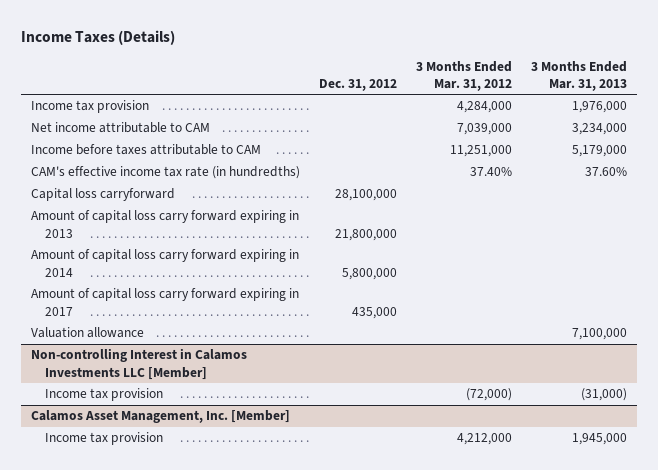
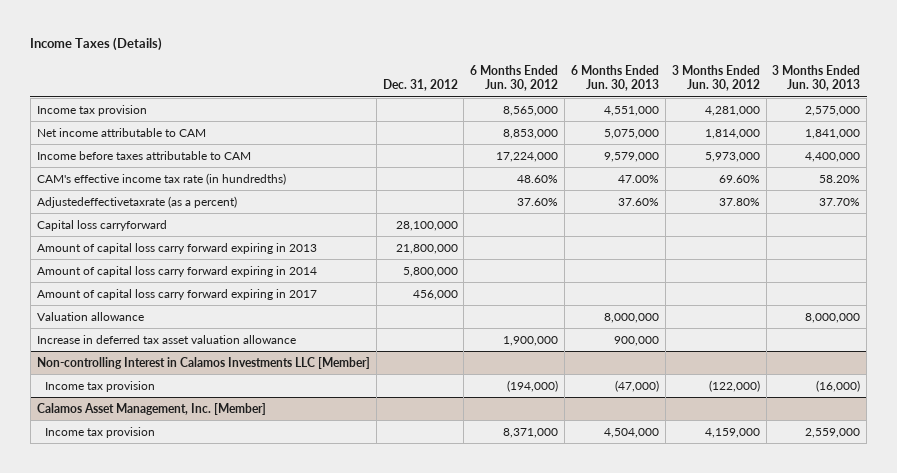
[415,60,512,91] 3 Months Ended Mar. 31, 2012 -> none
[530,60,627,91] 3 Months Ended Mar. 31, 2013 -> none
none -> [470,64,559,92] 6 Months Ended Jun. 30, 2012
none -> [570,64,659,92] 6 Months Ended Jun. 30, 2013
none -> [671,64,760,92] 3 Months Ended Jun. 30, 2012
none -> [772,64,861,92] 3 Months Ended Jun. 30, 2013
none -> [36,195,237,208] Adjustedeffectivetaxrate (as a percent)
[351,306,397,319] 435,000 -> [412,289,458,300] 456,000
none -> [36,334,296,344] Increase in deferred tax asset valuation allowance

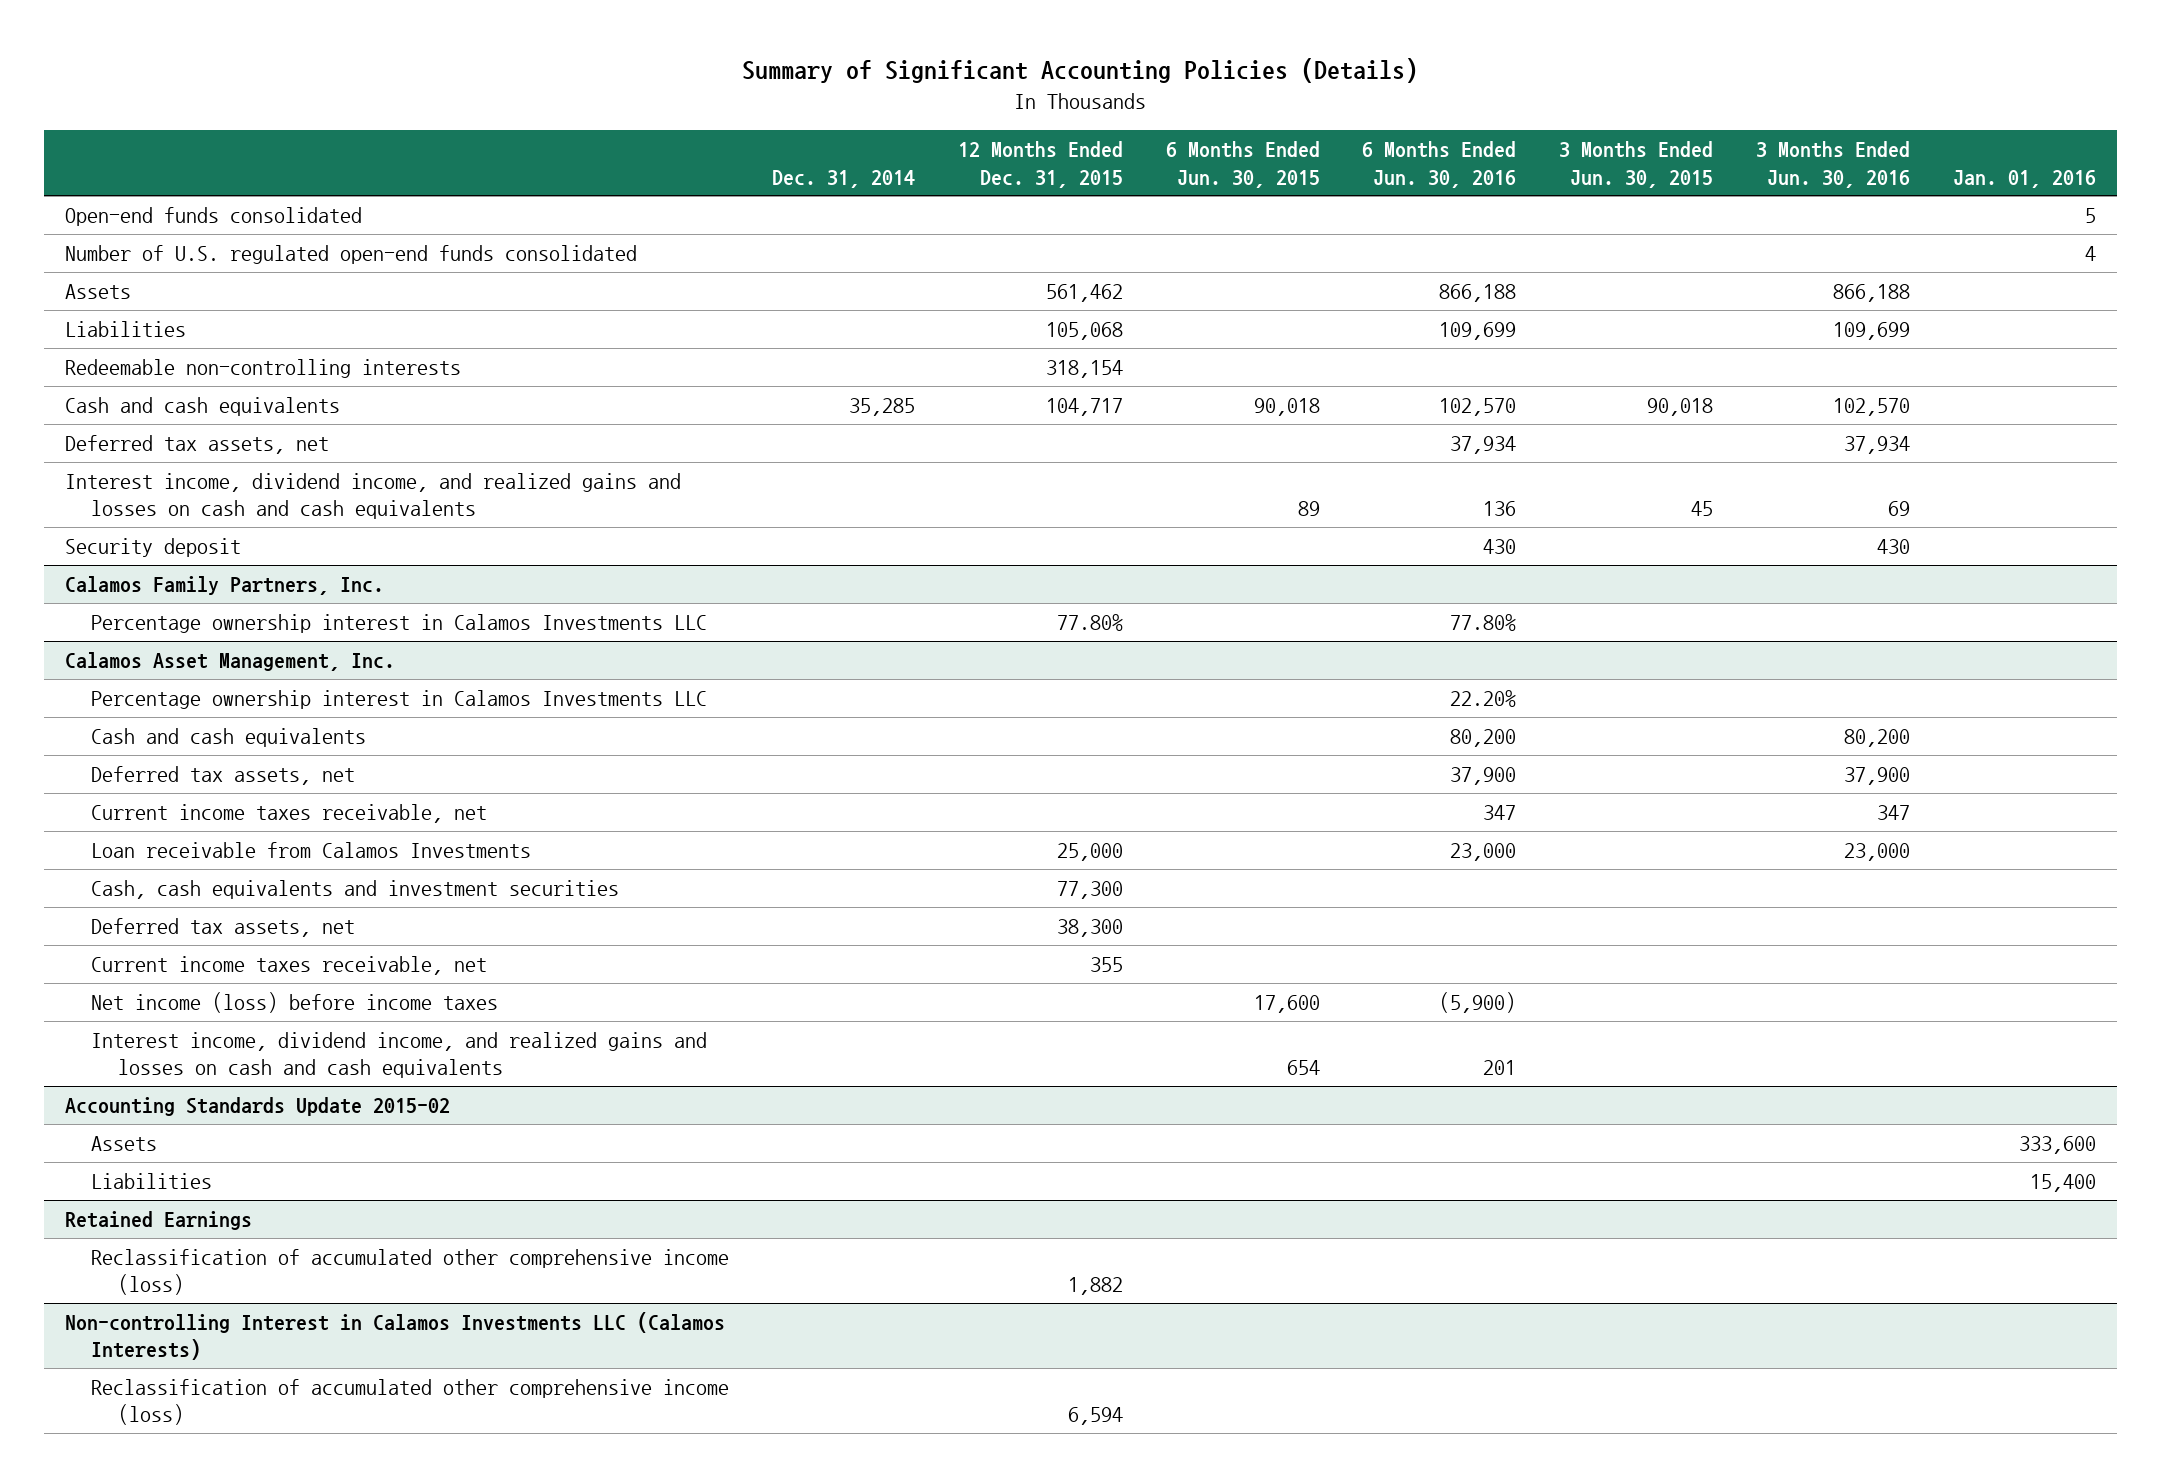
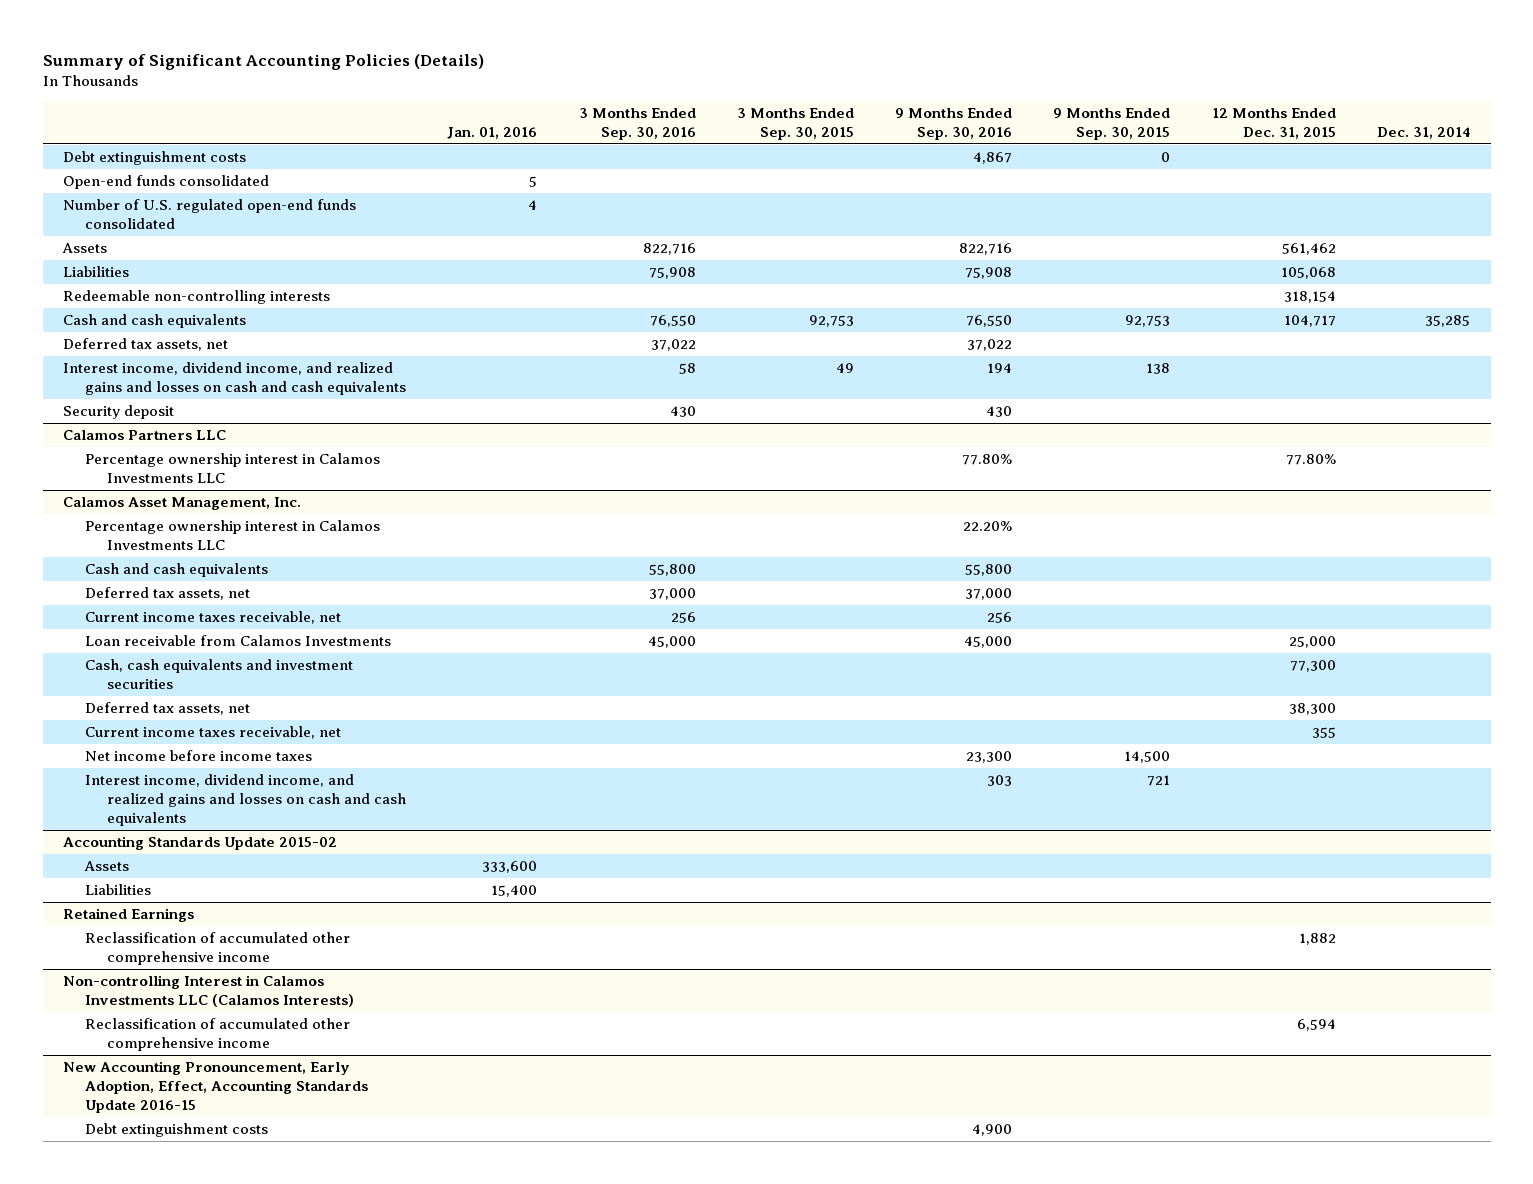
[1165,141,1320,188] 6 Months Ended Jun. 30, 2015 -> none
[1362,141,1517,188] 6 Months Ended Jun. 30, 2016 -> none
[1559,141,1714,188] 3 Months Ended Jun. 30, 2015 -> none
[1755,141,1910,188] 3 Months Ended Jun. 30, 2016 -> none
none -> [578,107,696,140] 3 Months Ended Sep. 30, 2016
none -> [736,107,854,140] 3 Months Ended Sep. 30, 2015
none -> [895,107,1013,140] 9 Months Ended Sep. 30, 2016
none -> [1053,107,1171,140] 9 Months Ended Sep. 30, 2015
none -> [63,151,247,166] Debt extinguishment costs
[64,576,384,596] Calamos Family Partners, Inc. -> [63,430,227,441] Calamos Partners LLC
[91,992,499,1014] Net income (loss) before income taxes -> [85,750,313,762] Net income before income taxes
[91,1249,730,1296] Reclassification of accumulated other comprehensive income (loss) -> [85,932,351,965] Reclassification of accumulated other comprehensive income
[91,1379,730,1426] Reclassification of accumulated other comprehensive income (loss) -> [85,1018,351,1051] Reclassification of accumulated other comprehensive income
none -> [63,1061,369,1113] New Accounting Pronouncement, Early Adoption, Effect, Accounting Standards Update 2016-15
none -> [85,1123,269,1138] Debt extinguishment costs

